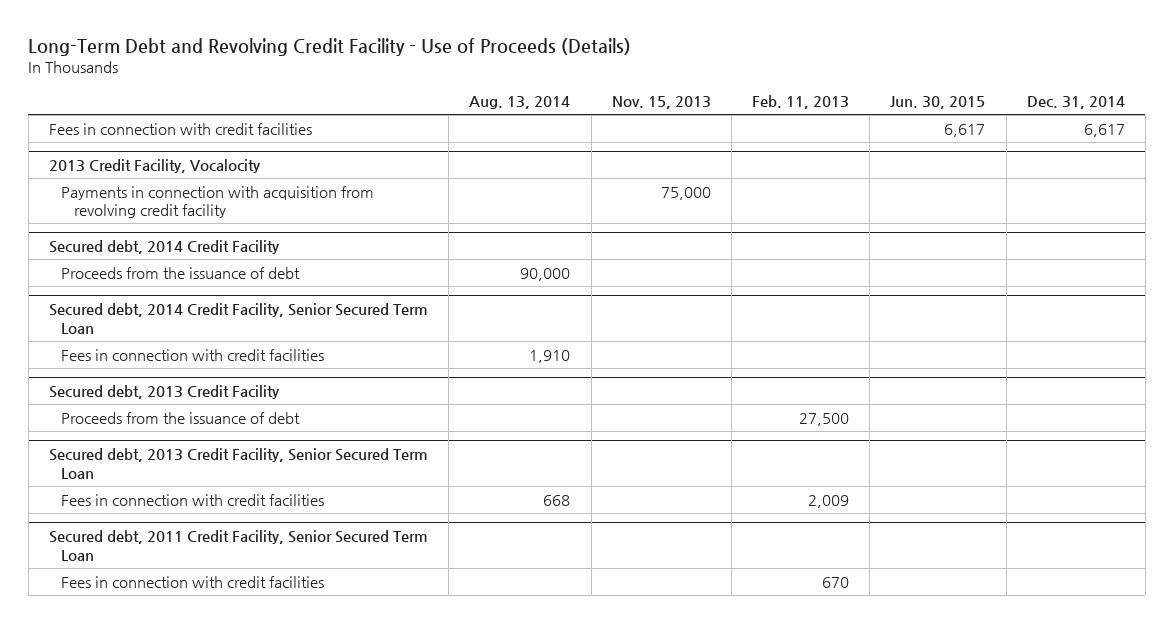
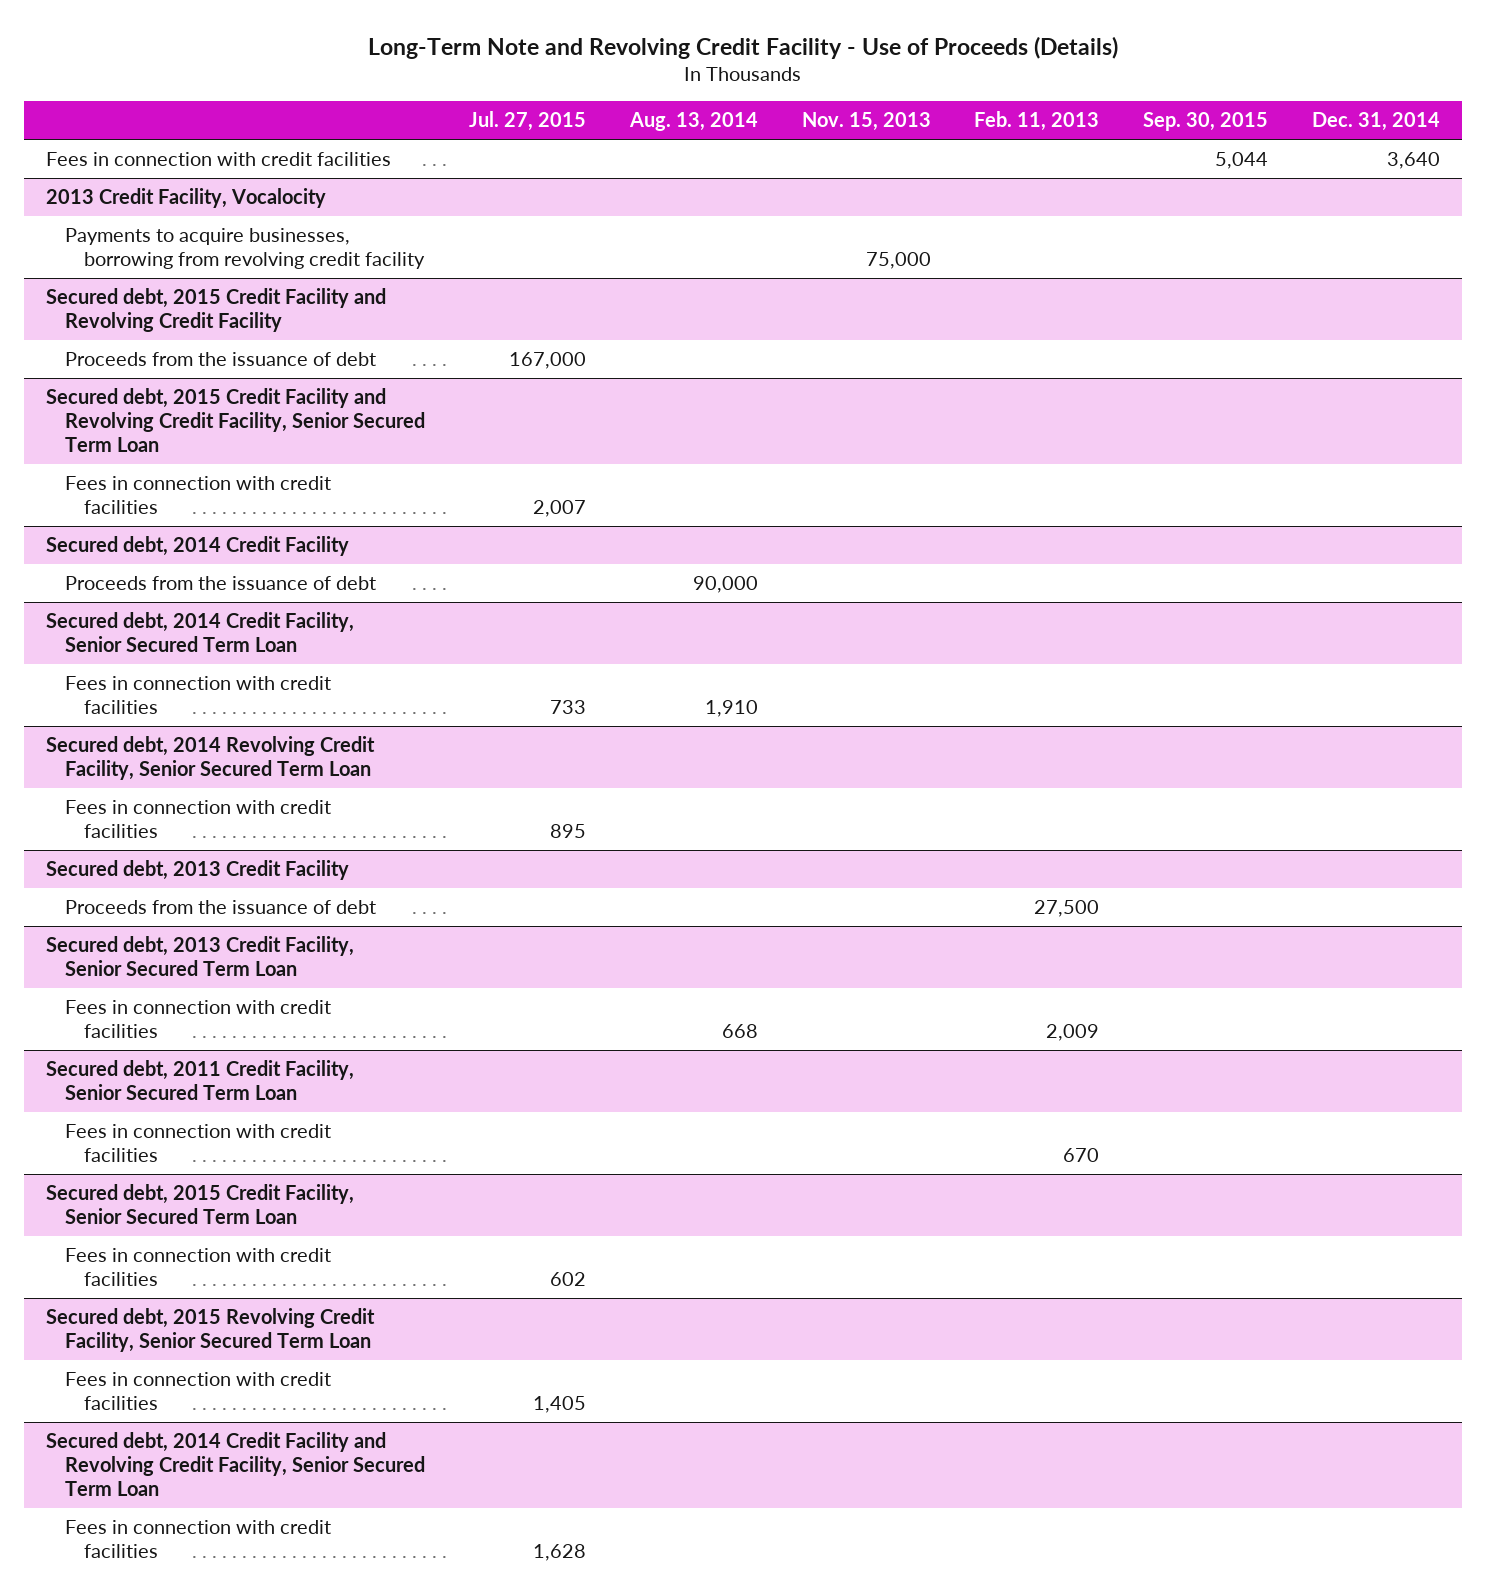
[28,37,632,56] Long-Term Debt and Revolving Credit Facility - Use of Proceeds (Details) -> [368,35,1119,59] Long-Term Note and Revolving Credit Facility - Use of Proceeds (Details)
[890,96,986,110] Jun. 30, 2015 -> none
none -> [468,110,586,131] Jul. 27, 2015
none -> [1143,111,1269,131] Sep. 30, 2015
[1083,123,1125,137] 6,617 -> [1387,152,1441,170] 3,640
[61,185,375,219] Payments in connection with acquisition from revolving credit facility -> [64,228,425,269] Payments to acquire businesses, borrowing from revolving credit facility
none -> [46,288,387,332] Secured debt, 2015 Credit Facility and Revolving Credit Facility
none -> [64,352,376,367] Proceeds from the issuance of debt
none -> [46,388,425,452] Secured debt, 2015 Credit Facility and Revolving Credit Facility, Senior Secured Term Loan
none -> [64,476,331,514] Fees in connection with credit facilities
none -> [46,736,376,780] Secured debt, 2014 Revolving Credit Facility, Senior Secured Term Loan
none -> [64,800,331,838] Fees in connection with credit facilities
none -> [46,1184,355,1224] Secured debt, 2015 Credit Facility, Senior Secured Term Loan
none -> [64,1248,331,1286] Fees in connection with credit facilities
none -> [46,1308,376,1352] Secured debt, 2015 Revolving Credit Facility, Senior Secured Term Loan
none -> [64,1372,331,1410] Fees in connection with credit facilities
none -> [46,1432,425,1496] Secured debt, 2014 Credit Facility and Revolving Credit Facility, Senior Secured Term Loan
none -> [64,1520,331,1558] Fees in connection with credit facilities

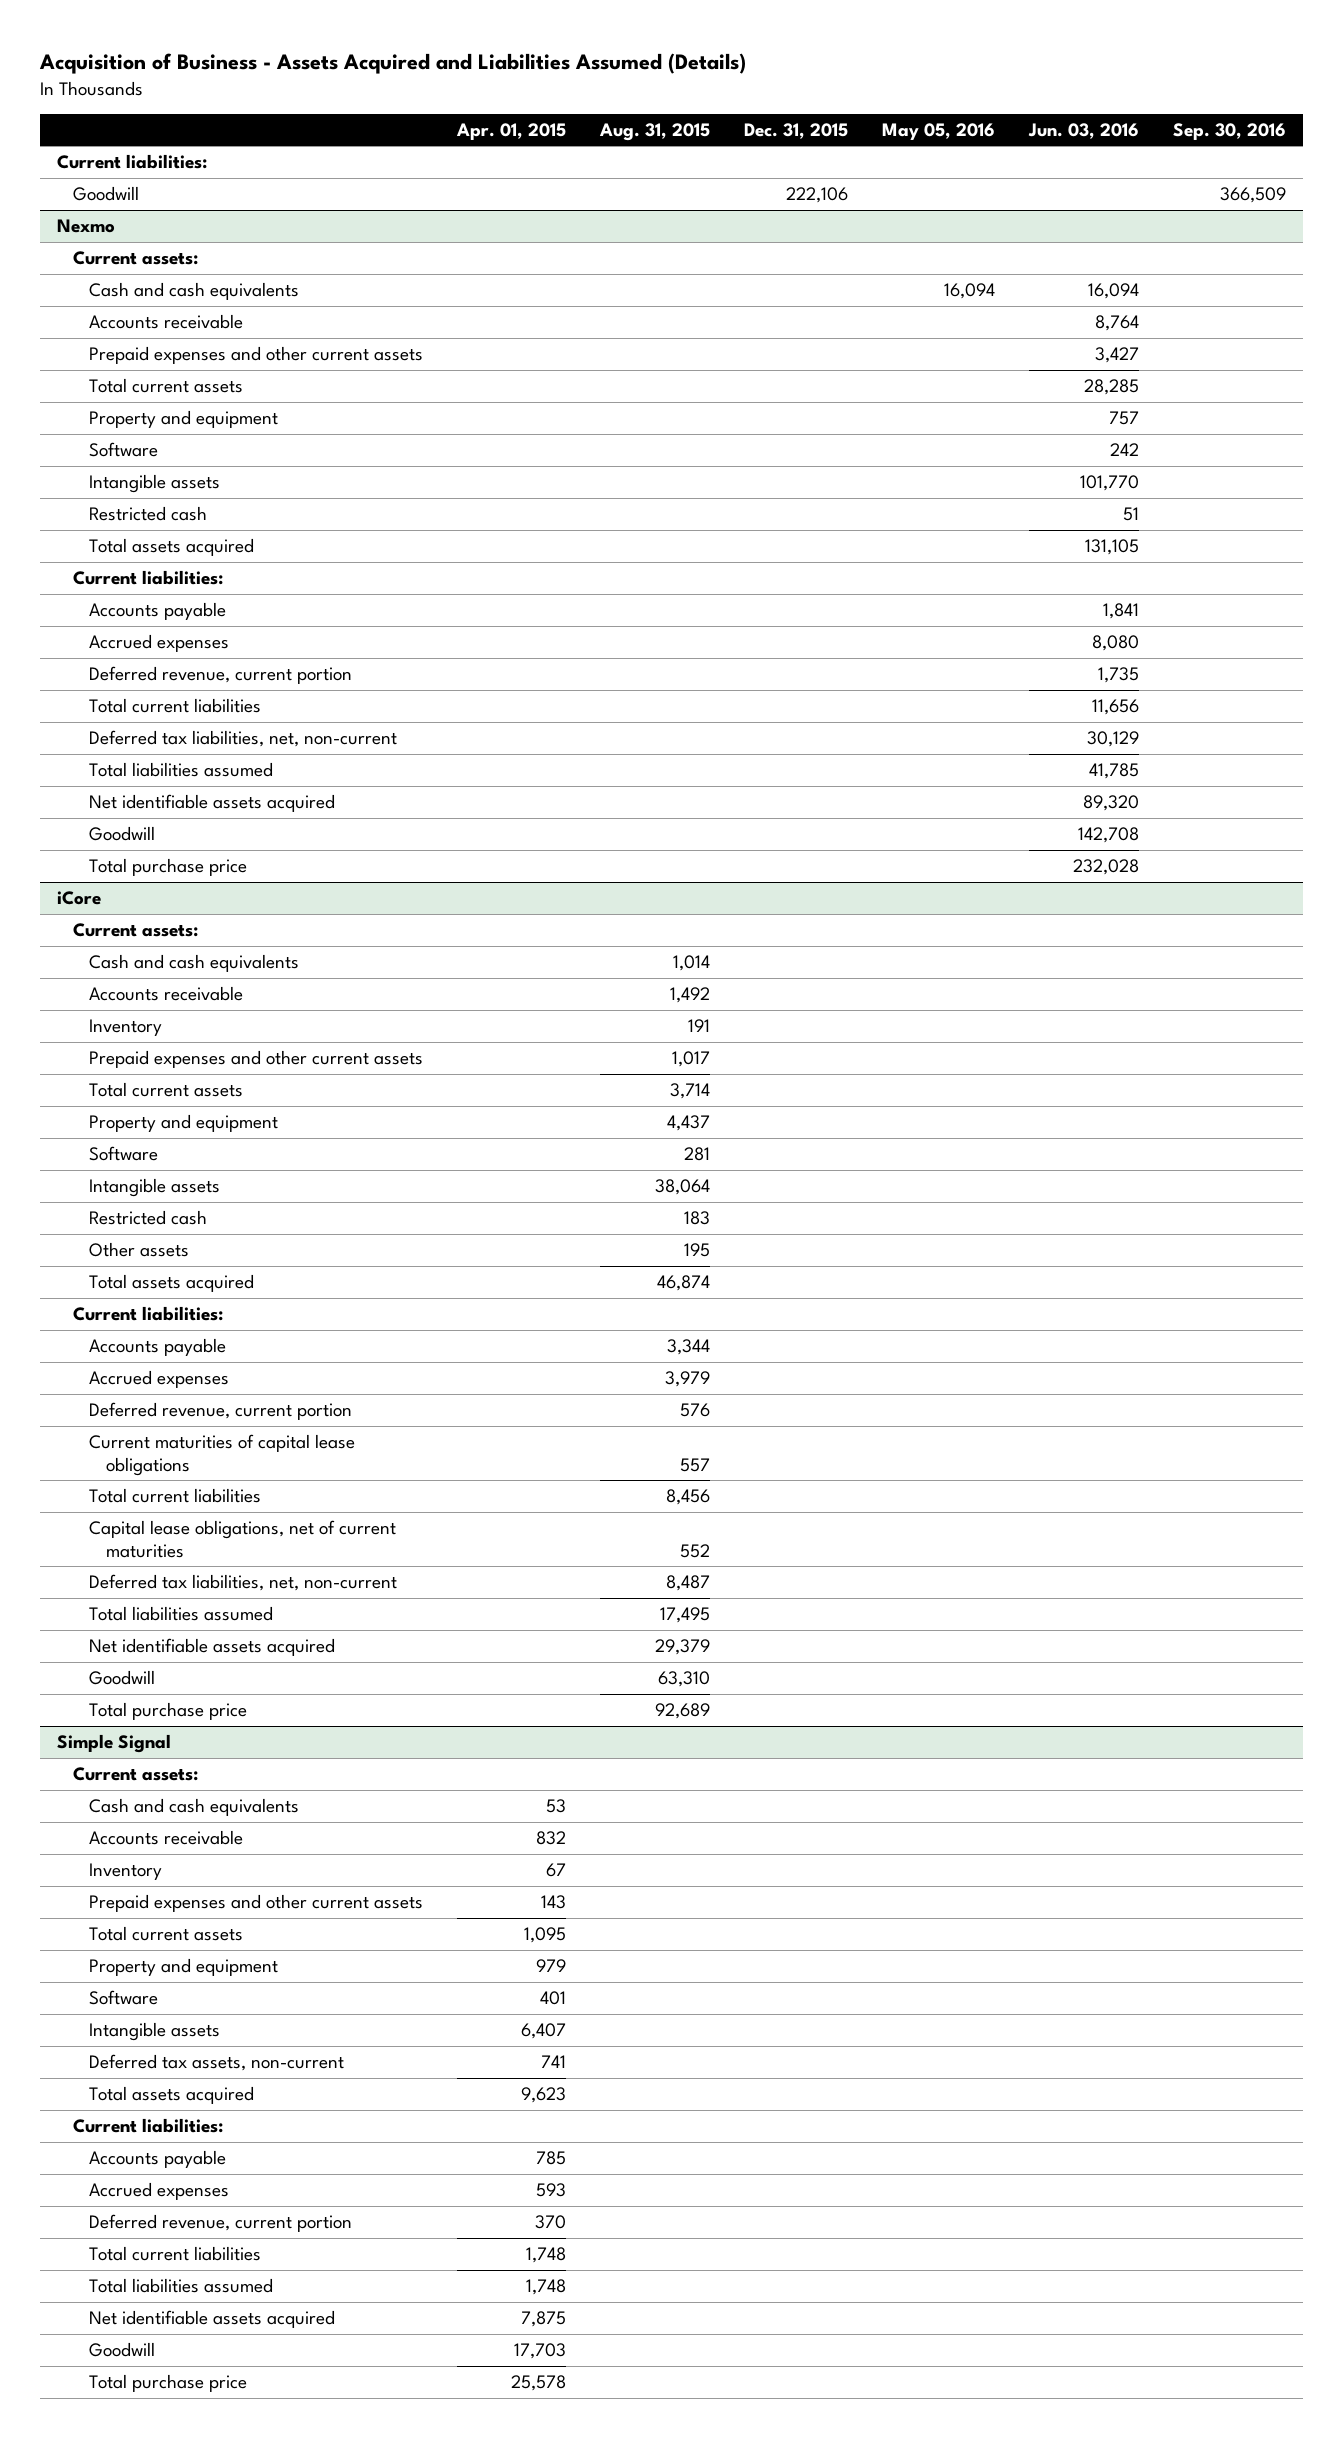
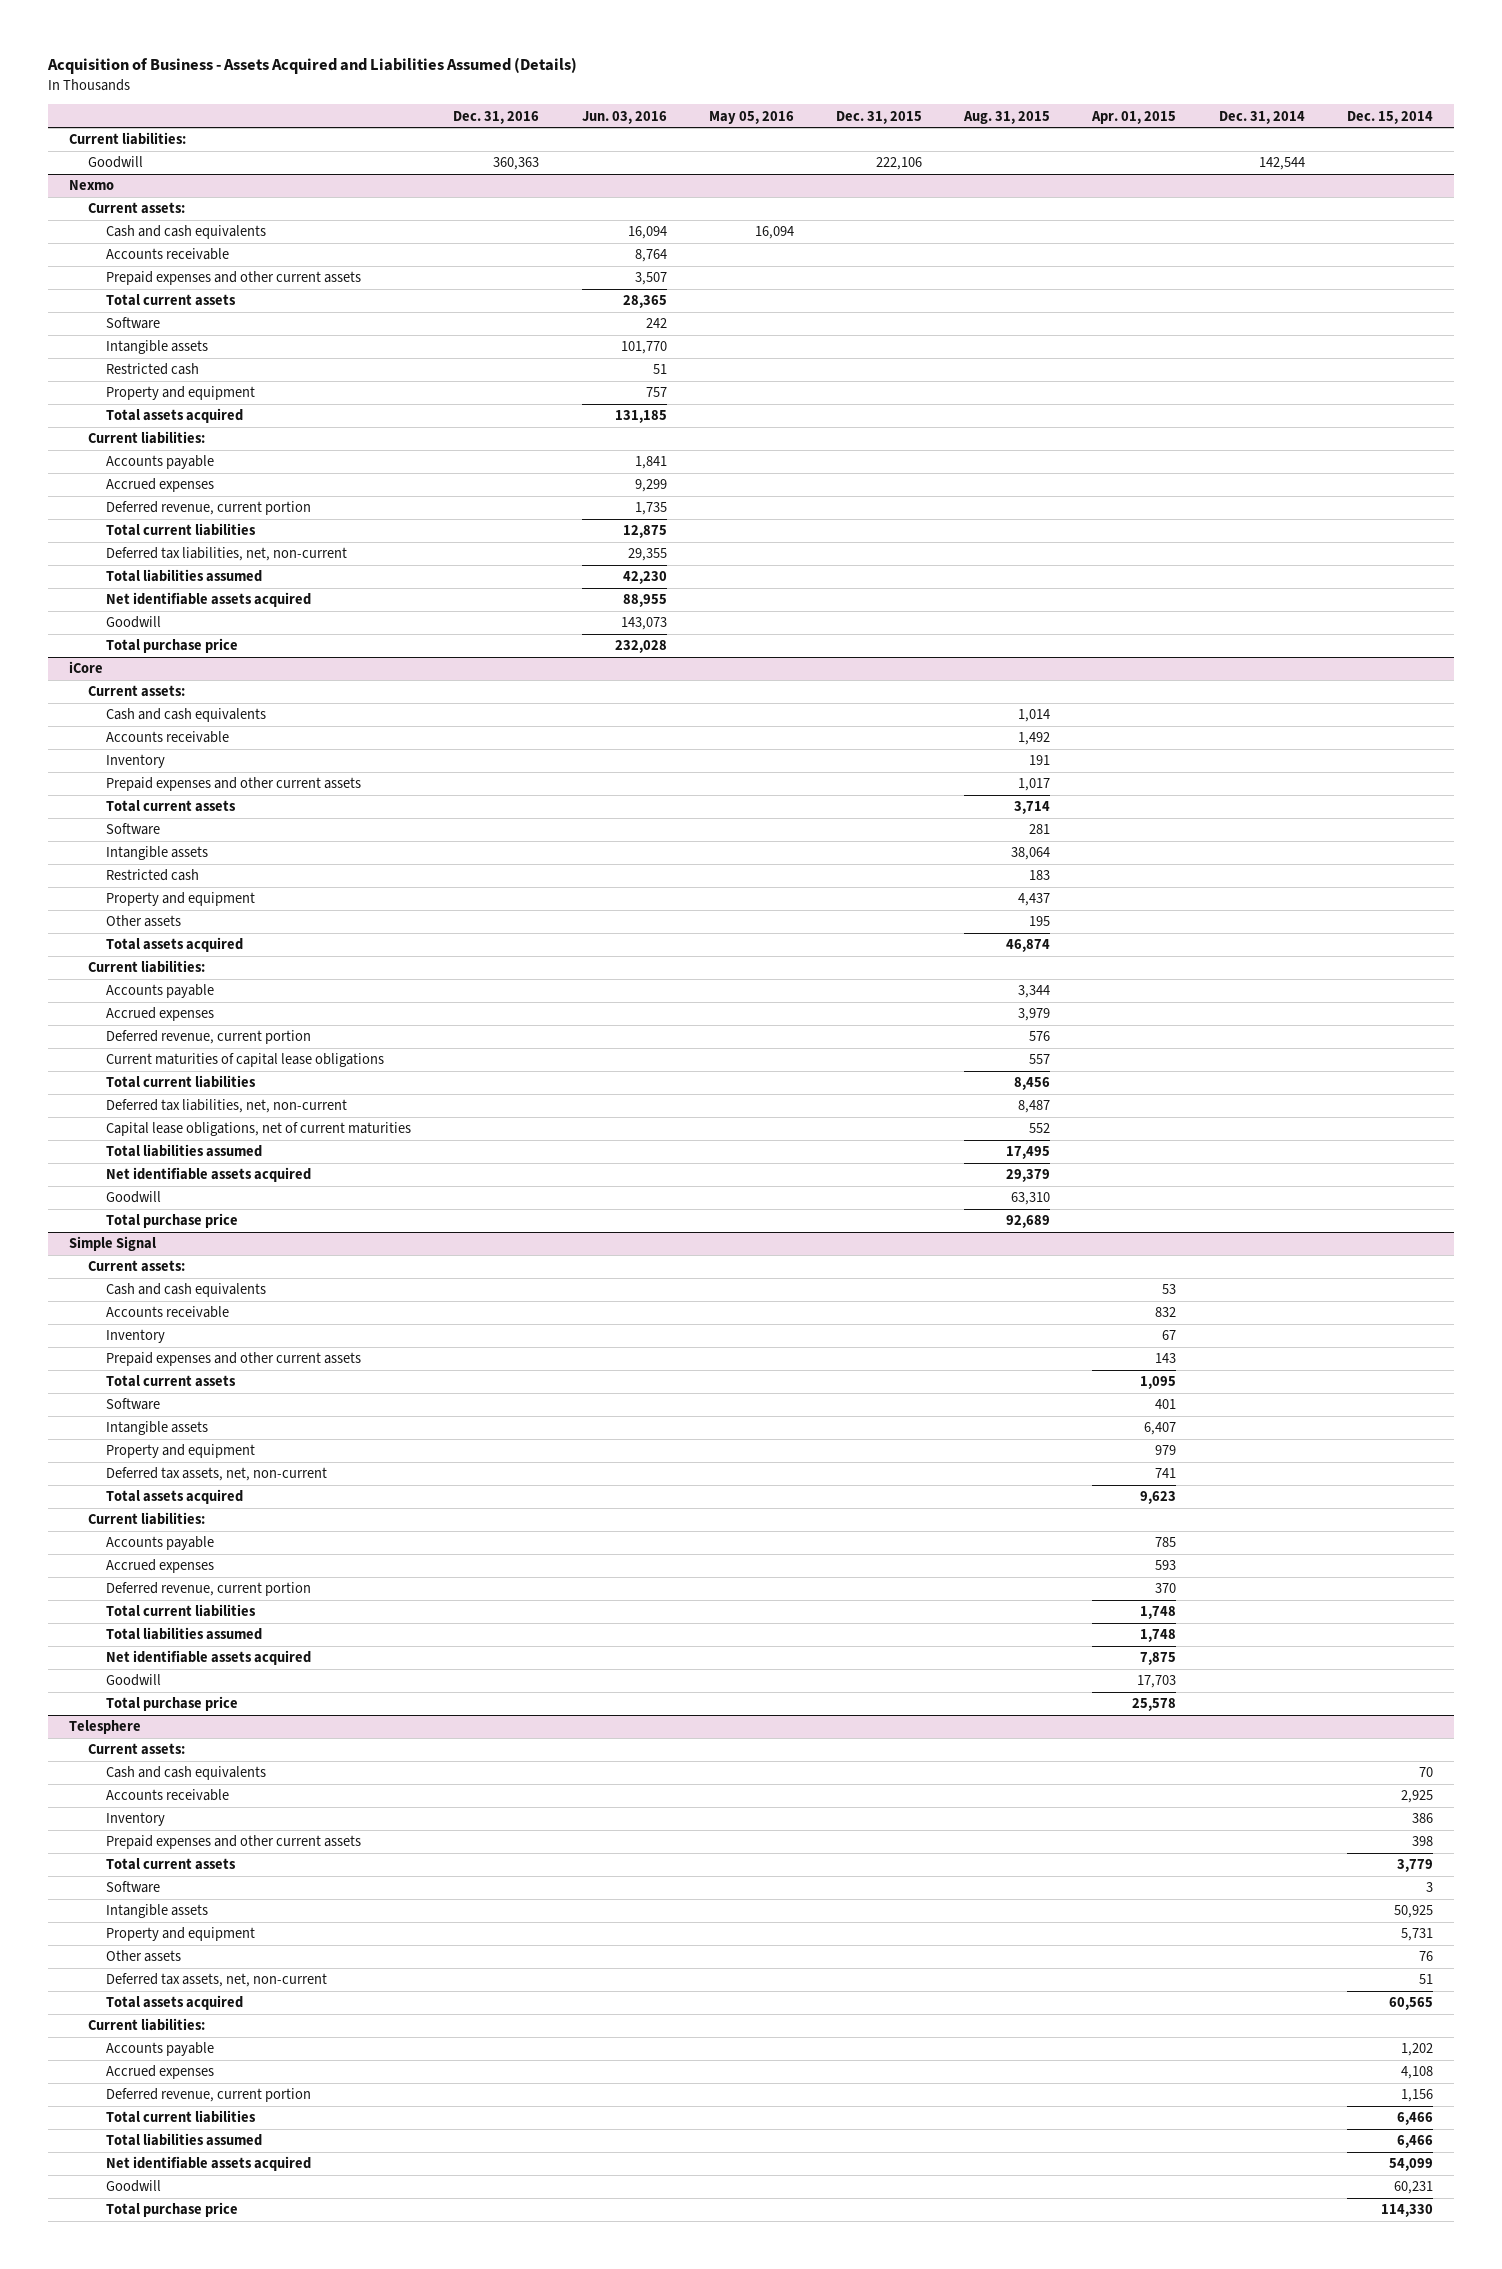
[1172,122,1286,140] Sep. 30, 2016 -> none
none -> [453,110,540,124] Dec. 31, 2016
none -> [1218,110,1305,124] Dec. 31, 2014
none -> [1346,110,1433,124] Dec. 15, 2014
[1094,347,1139,364] 3,427 -> [634,272,667,286] 3,507
[1083,379,1139,396] 28,285 -> [622,295,667,309] 28,365
[89,410,279,429] Property and equipment -> [106,386,256,401] Property and equipment
[1084,539,1139,556] 131,105 -> [614,410,667,424] 131,185
[1091,635,1139,652] 8,080 -> [634,479,667,493] 9,299
[1091,699,1139,716] 11,656 -> [622,525,667,539] 12,875
[1086,731,1139,748] 30,129 -> [627,548,667,562] 29,355
[1088,763,1139,780] 41,785 -> [622,571,667,585] 42,230
[1082,795,1139,812] 89,320 -> [622,594,667,608] 88,955
[1077,827,1139,844] 142,708 -> [620,617,667,631] 143,073
[89,1114,279,1133] Property and equipment -> [106,892,256,907] Property and equipment
[89,1520,397,1558] Capital lease obligations, net of current maturities -> [106,1122,412,1137] Capital lease obligations, net of current maturities
[89,1958,279,1977] Property and equipment -> [106,1444,256,1459] Property and equipment
[89,2054,345,2072] Deferred tax assets, non-current -> [106,1467,328,1482] Deferred tax assets, net, non-current
none -> [69,1720,142,1735] Telesphere
none -> [87,1743,185,1756] Current assets:
none -> [106,1766,267,1781] Cash and cash equivalents
none -> [106,1789,230,1802] Accounts receivable
none -> [106,1812,166,1827] Inventory
none -> [106,1835,362,1850] Prepaid expenses and other current assets
none -> [106,1858,237,1871] Total current assets
none -> [106,1881,161,1894] Software
none -> [106,1904,209,1919] Intangible assets
none -> [106,1927,256,1942] Property and equipment
none -> [106,1950,182,1963] Other assets
none -> [106,1973,328,1988] Deferred tax assets, net, non-current
none -> [106,1995,244,2011] Total assets acquired
none -> [87,2018,205,2032] Current liabilities:
none -> [106,2042,215,2057] Accounts payable
none -> [106,2065,215,2080] Accrued expenses
none -> [106,2088,312,2103] Deferred revenue, current portion
none -> [106,2110,257,2124] Total current liabilities
none -> [106,2133,263,2147] Total liabilities assumed
none -> [106,2156,312,2172] Net identifiable assets acquired
none -> [106,2180,162,2193] Goodwill
none -> [106,2202,239,2218] Total purchase price

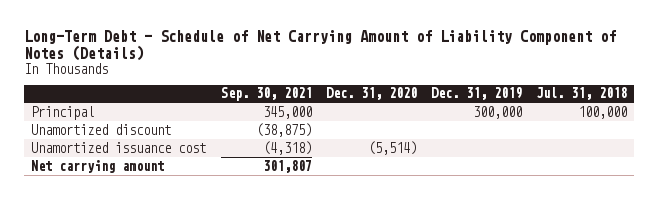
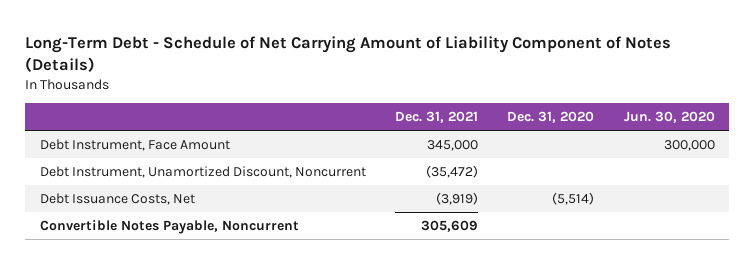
[220,87,312,102] Sep. 30, 2021 -> none
[430,87,522,101] Dec. 31, 2019 -> none
[536,87,628,101] Jul. 31, 2018 -> none
none -> [395,111,479,124] Dec. 31, 2021
none -> [623,111,715,124] Jun. 30, 2020
[31,105,95,120] Principal -> [40,139,231,152] Debt Instrument, Face Amount
[31,123,172,135] Unamortized discount -> [40,166,367,179] Debt Instrument, Unamortized Discount, Noncurrent
[31,141,207,153] Unamortized issuance cost -> [40,193,196,206] Debt Issuance Costs, Net
[31,159,165,173] Net carrying amount -> [40,220,300,235] Convertible Notes Payable, Noncurrent

